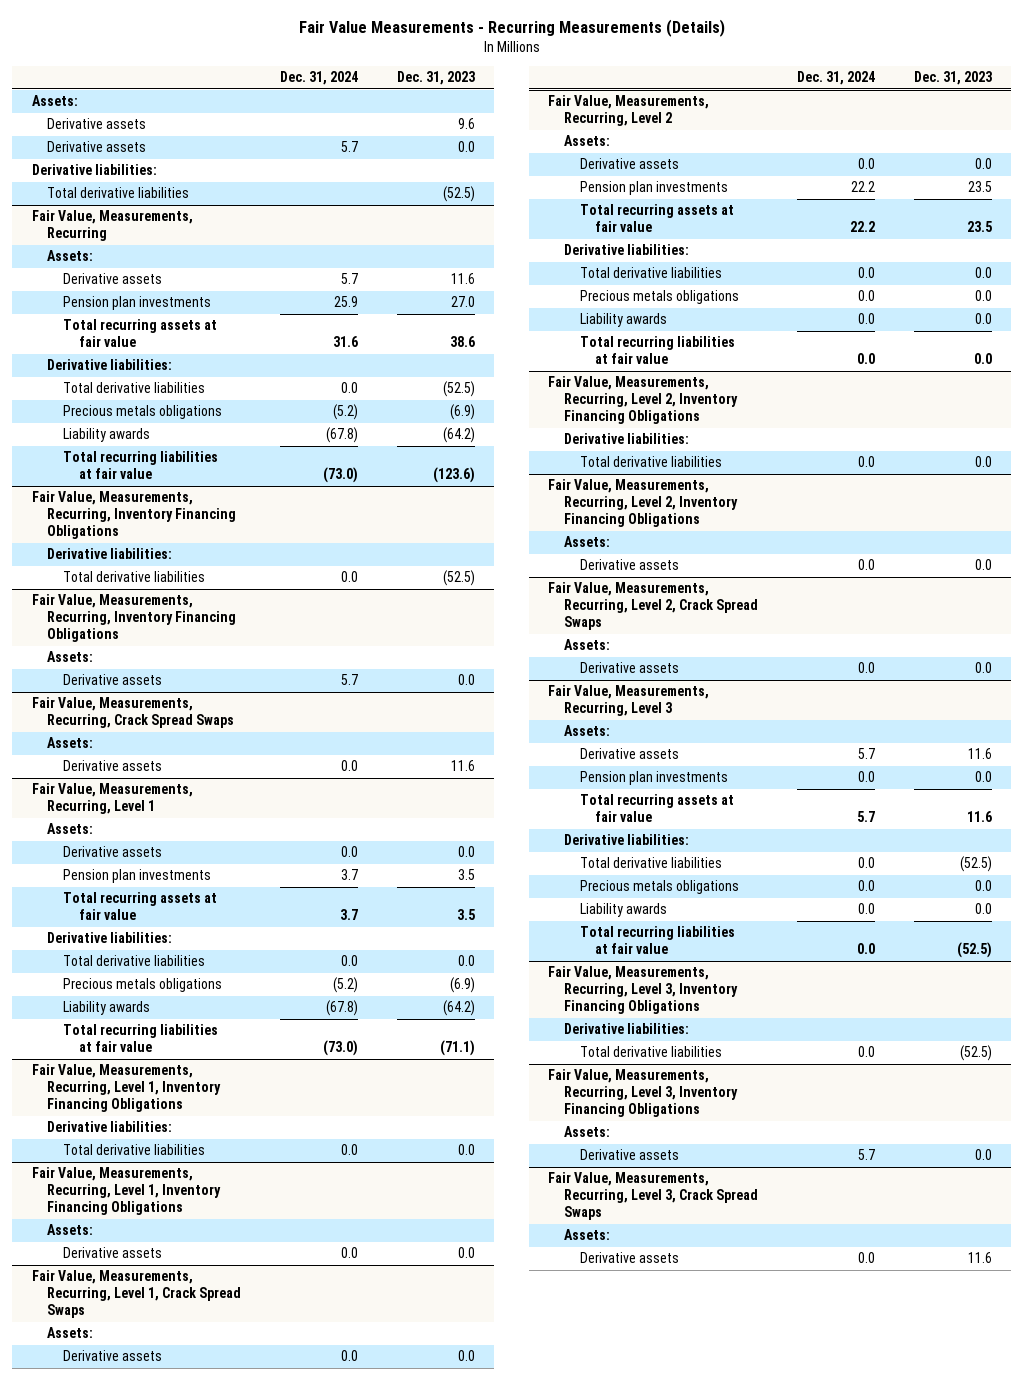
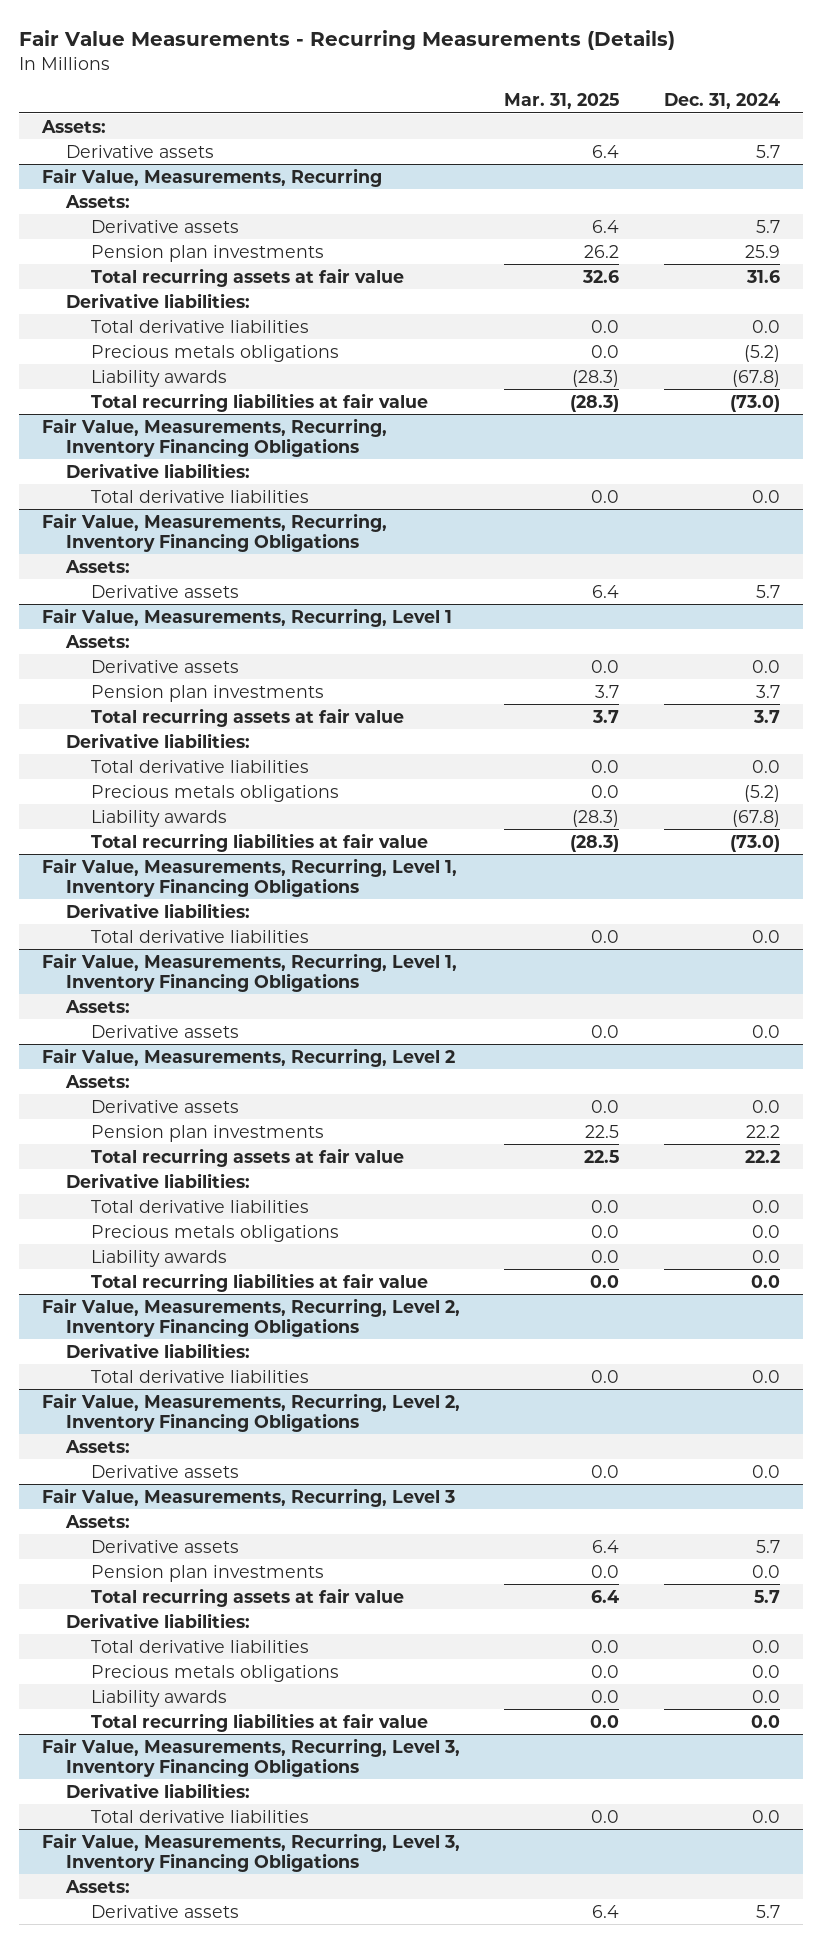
[396,71,475,86] Dec. 31, 2023 -> none
none -> [504,93,620,110] Mar. 31, 2025
[47,118,147,130] Derivative assets -> none
[31,164,157,176] Derivative liabilities: -> none
[47,187,190,199] Total derivative liabilities -> none
[31,697,235,729] Fair Value, Measurements, Recurring, Crack Spread Swaps -> none
[47,737,94,749] Assets: -> none
[62,760,162,772] Derivative assets -> none
[31,1270,242,1319] Fair Value, Measurements, Recurring, Level 1, Crack Spread Swaps -> none
[47,1327,94,1339] Assets: -> none
[62,1350,162,1362] Derivative assets -> none
[548,582,758,631] Fair Value, Measurements, Recurring, Level 2, Crack Spread Swaps -> none
[563,639,610,651] Assets: -> none
[579,662,679,674] Derivative assets -> none
[548,1172,758,1221] Fair Value, Measurements, Recurring, Level 3, Crack Spread Swaps -> none
[563,1229,610,1241] Assets: -> none
[579,1252,679,1264] Derivative assets -> none

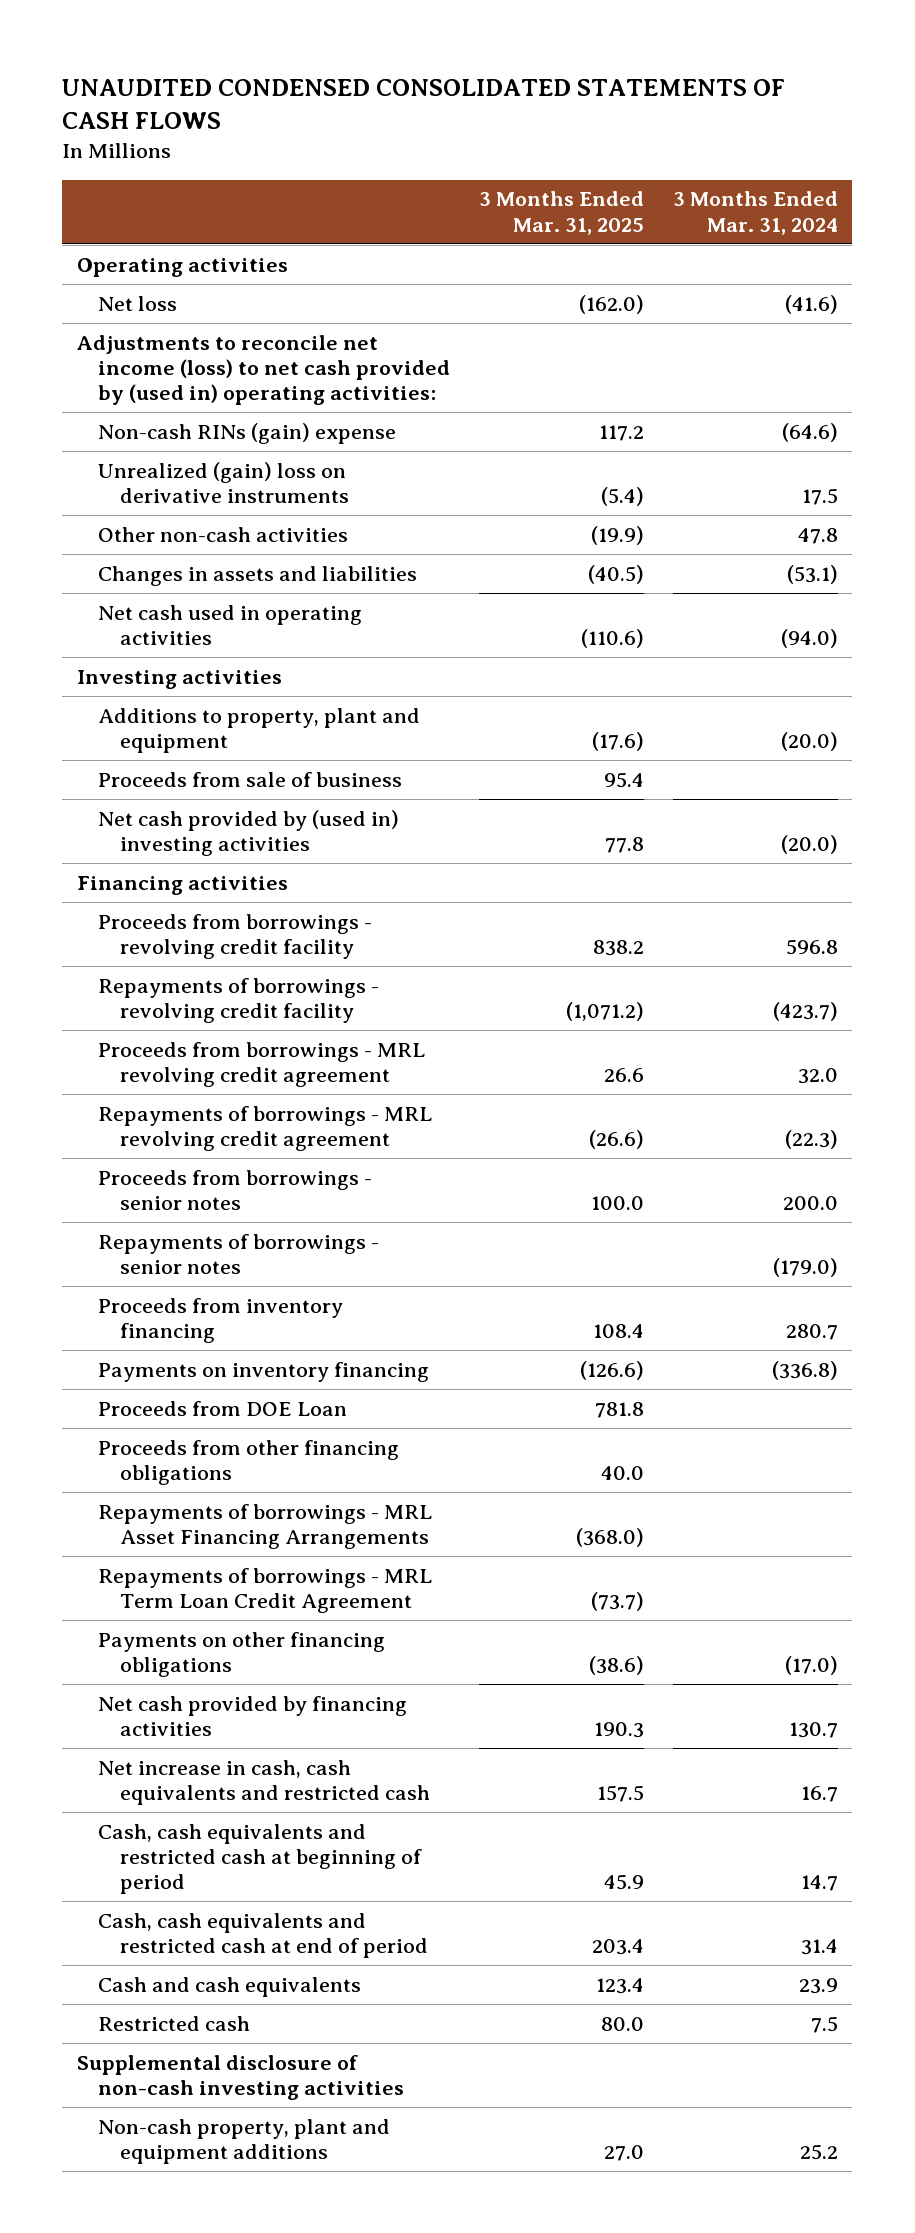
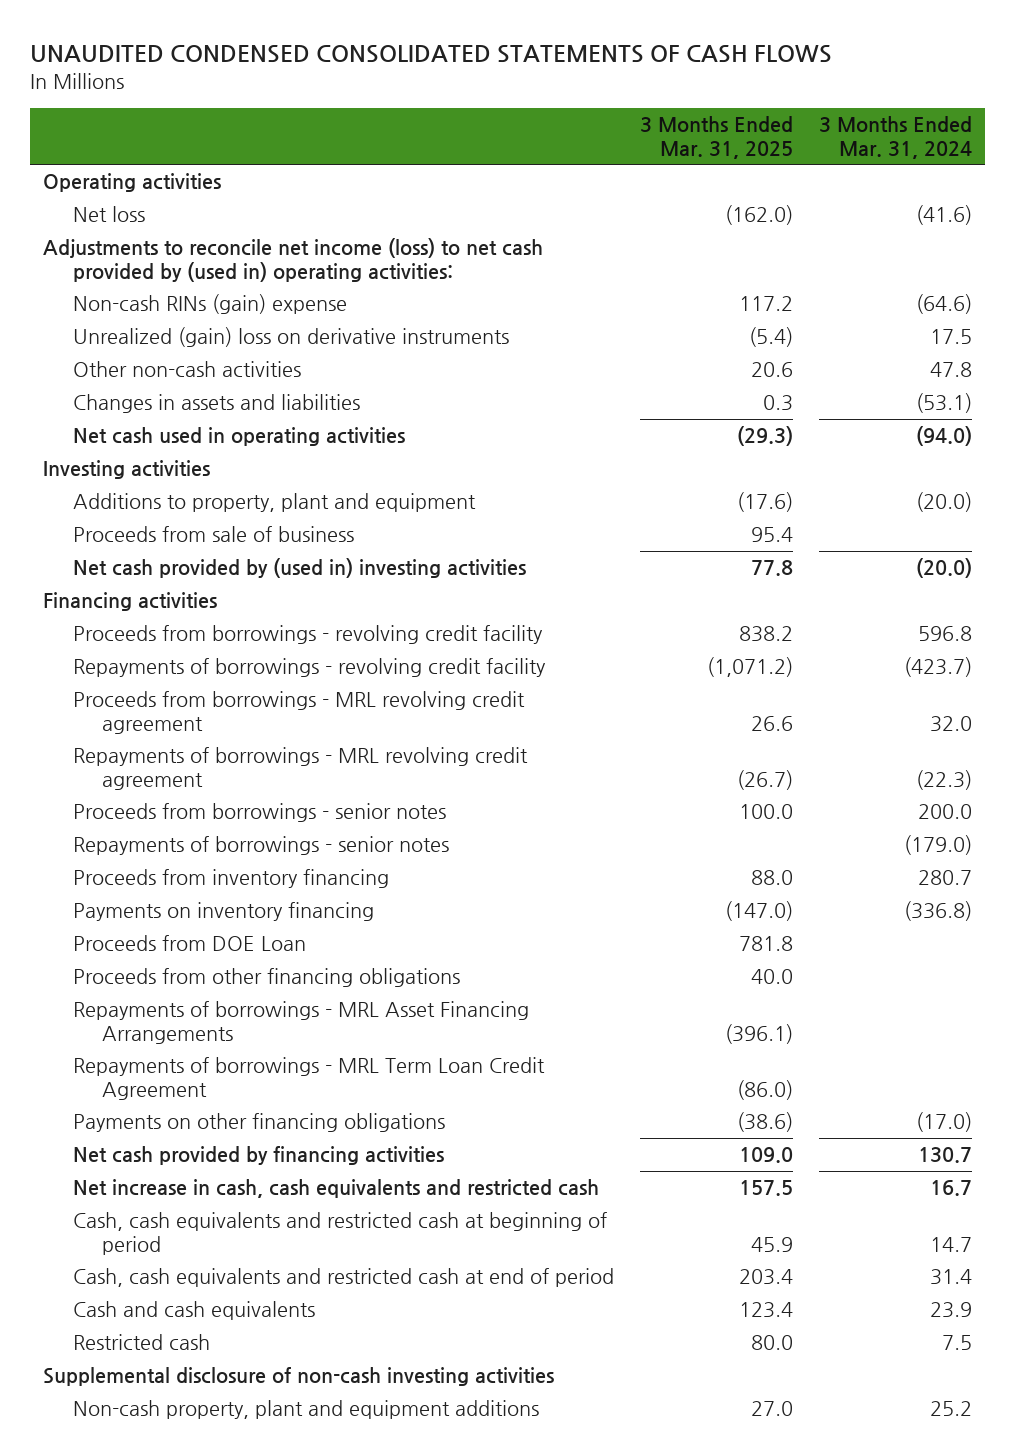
[591,525,645,545] (19.9) -> [751,362,794,378] 20.6
[588,564,645,584] (40.5) -> [763,395,794,412] 0.3
[581,628,645,648] (110.6) -> [737,426,794,447] (29.3)
[589,1129,645,1149] (26.6) -> [737,770,794,791] (26.7)
[593,1323,645,1338] 108.4 -> [751,870,794,886] 88.0
[580,1360,645,1380] (126.6) -> [725,901,794,922] (147.0)
[576,1527,645,1547] (368.0) -> [725,1024,794,1045] (396.1)
[591,1591,645,1611] (73.7) -> [737,1080,794,1101] (86.0)
[594,1721,645,1738] 190.3 -> [739,1147,794,1164] 109.0

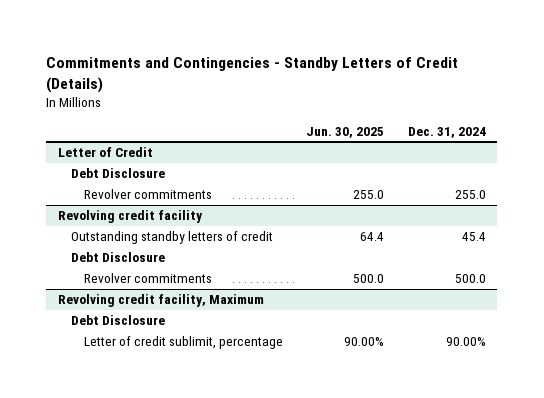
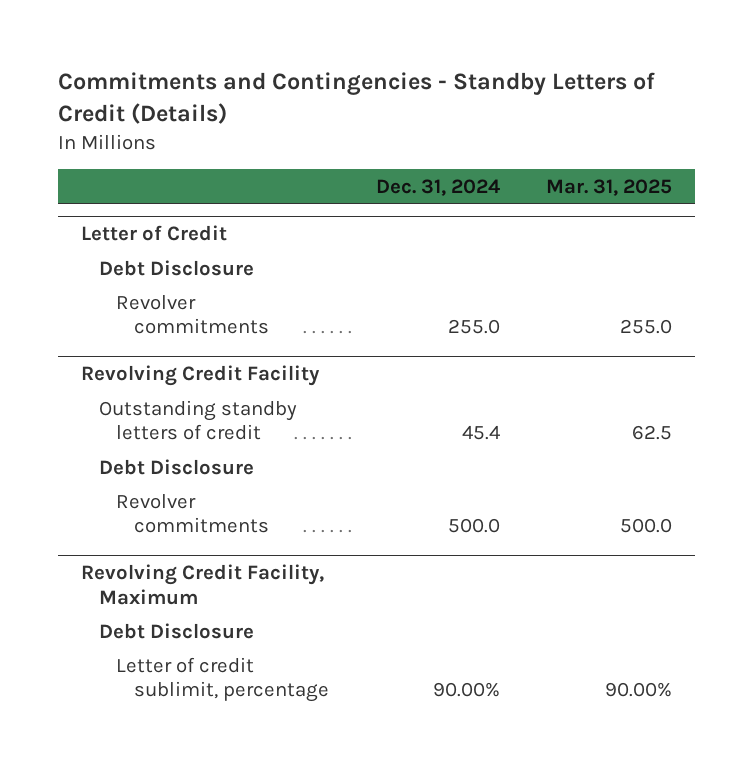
[306,126,385,138] Jun. 30, 2025 -> none
none -> [545,178,672,196] Mar. 31, 2025
[58,210,204,224] Revolving credit facility -> [80,364,320,386] Revolving Credit Facility
[58,294,265,308] Revolving credit facility, Maximum -> [80,563,324,605] Revolving Credit Facility, Maximum

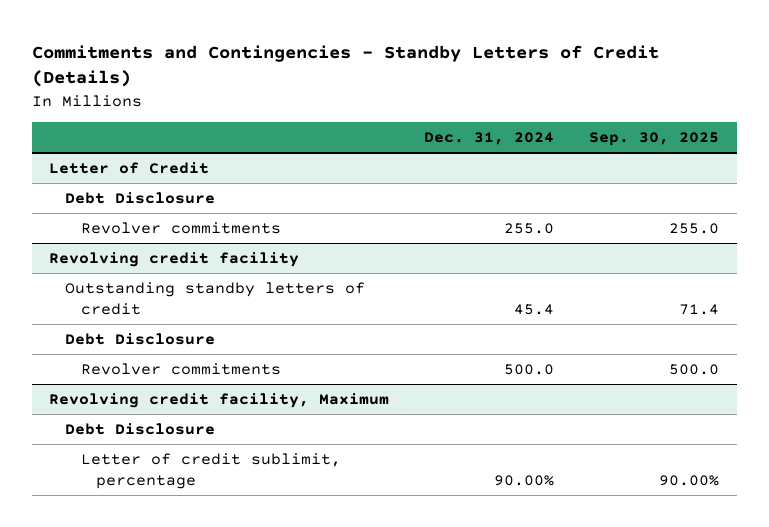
[545,178,672,196] Mar. 31, 2025 -> none
none -> [589,132,720,147] Sep. 30, 2025
[80,364,320,386] Revolving Credit Facility -> [49,251,300,267] Revolving credit facility
[80,563,324,605] Revolving Credit Facility, Maximum -> [49,392,390,408] Revolving credit facility, Maximum

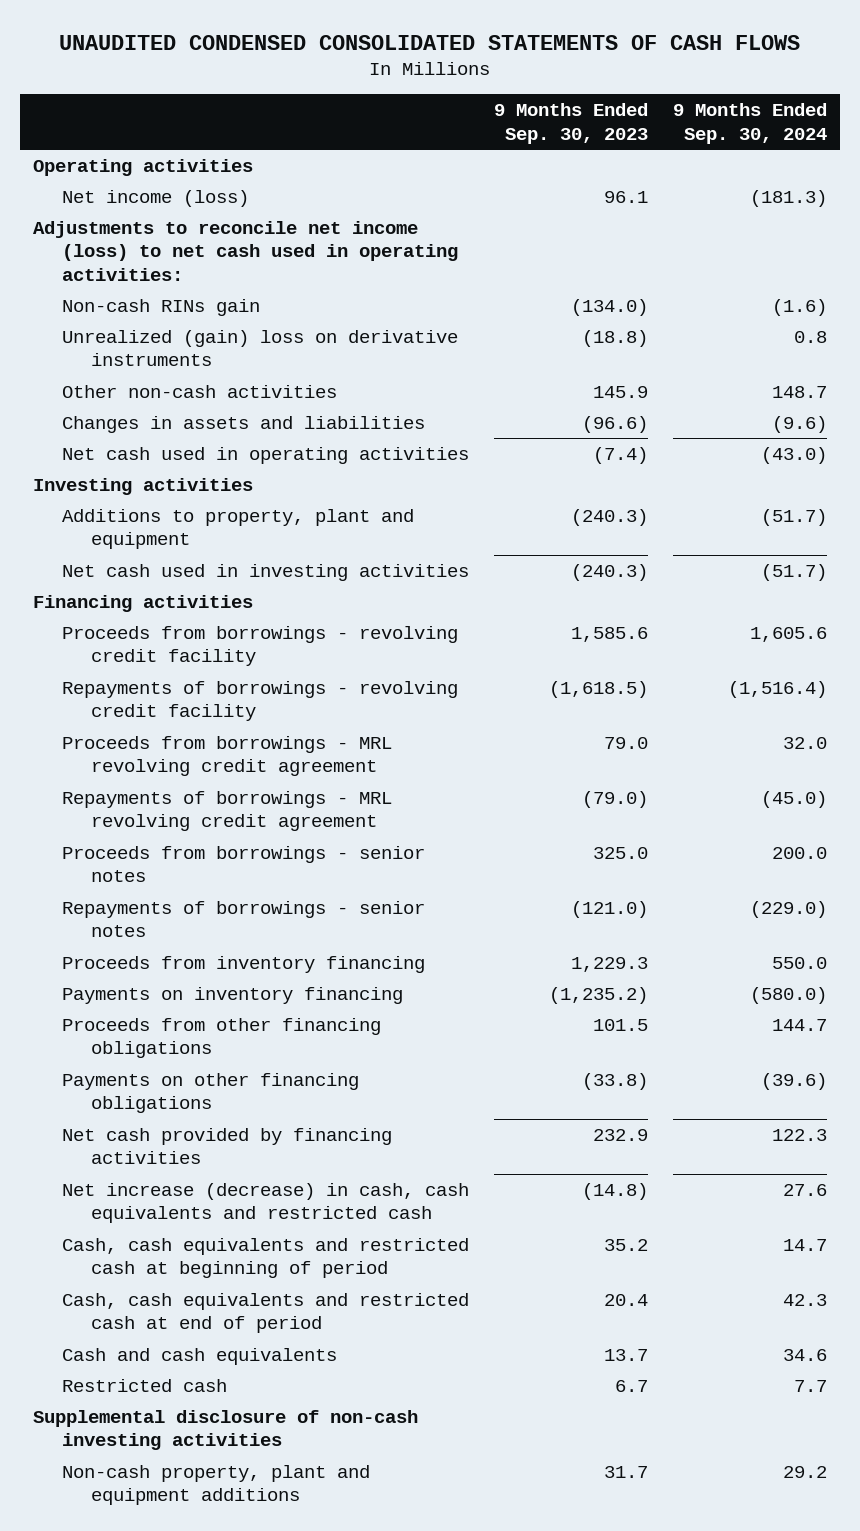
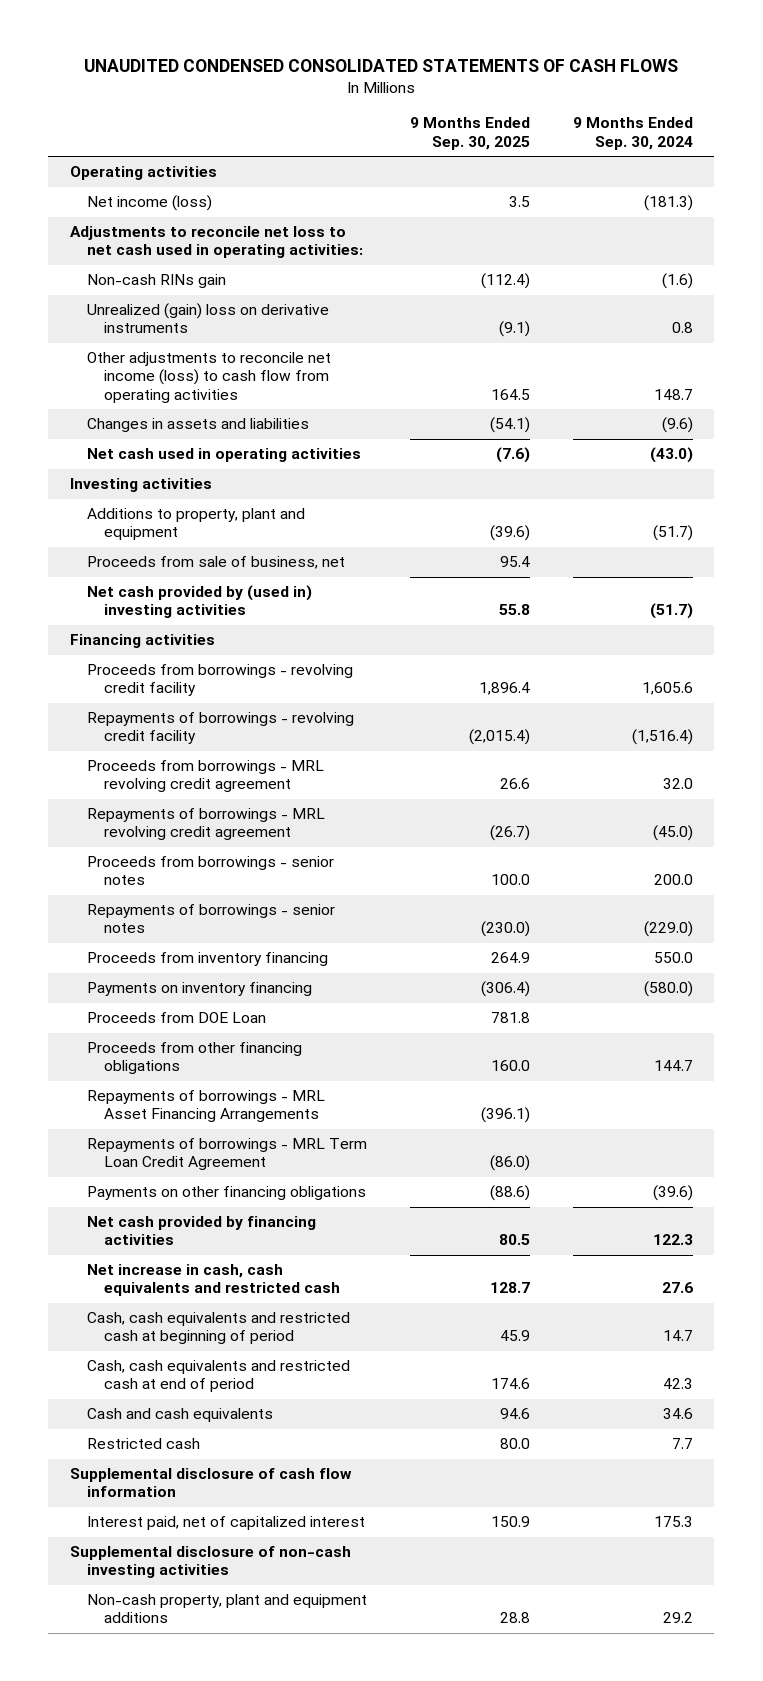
[494,103,649,144] 9 Months Ended Sep. 30, 2023 -> none
none -> [409,117,530,150] 9 Months Ended Sep. 30, 2025
[32,220,458,281] Adjustments to reconcile net income (loss) to net cash used in operating activities: -> [69,226,364,259] Adjustments to reconcile net loss to net cash used in operating activities:
[61,384,337,398] Other non-cash activities -> [87,352,332,403] Other adjustments to reconcile net income (loss) to cash flow from operating activities
none -> [87,556,346,570] Proceeds from sale of business, net
[61,563,469,581] Net cash used in investing activities -> [87,585,313,619] Net cash provided by (used in) investing activities
none -> [87,1012,267,1024] Proceeds from DOE Loan
none -> [87,1090,326,1123] Repayments of borrowings - MRL Asset Financing Arrangements
none -> [87,1138,368,1171] Repayments of borrowings - MRL Term Loan Credit Agreement
[61,1182,469,1224] Net increase (decrease) in cash, cash equivalents and restricted cash -> [87,1264,341,1297] Net increase in cash, cash equivalents and restricted cash
none -> [69,1468,352,1498] Supplemental disclosure of cash flow information
none -> [87,1516,366,1531] Interest paid, net of capitalized interest

